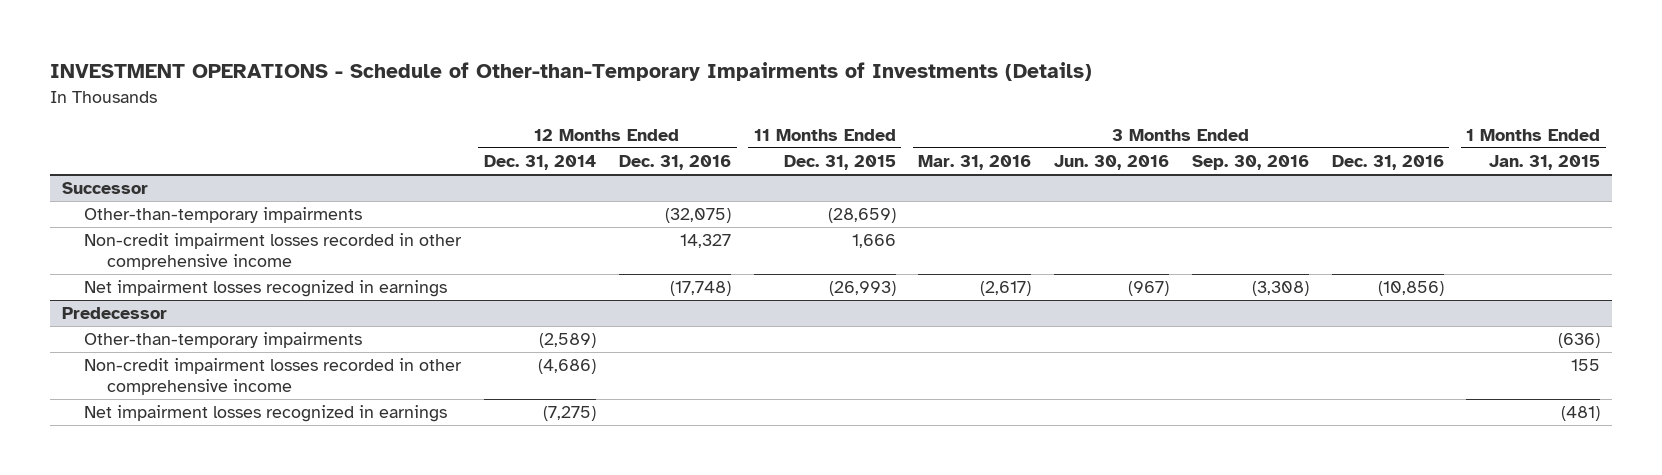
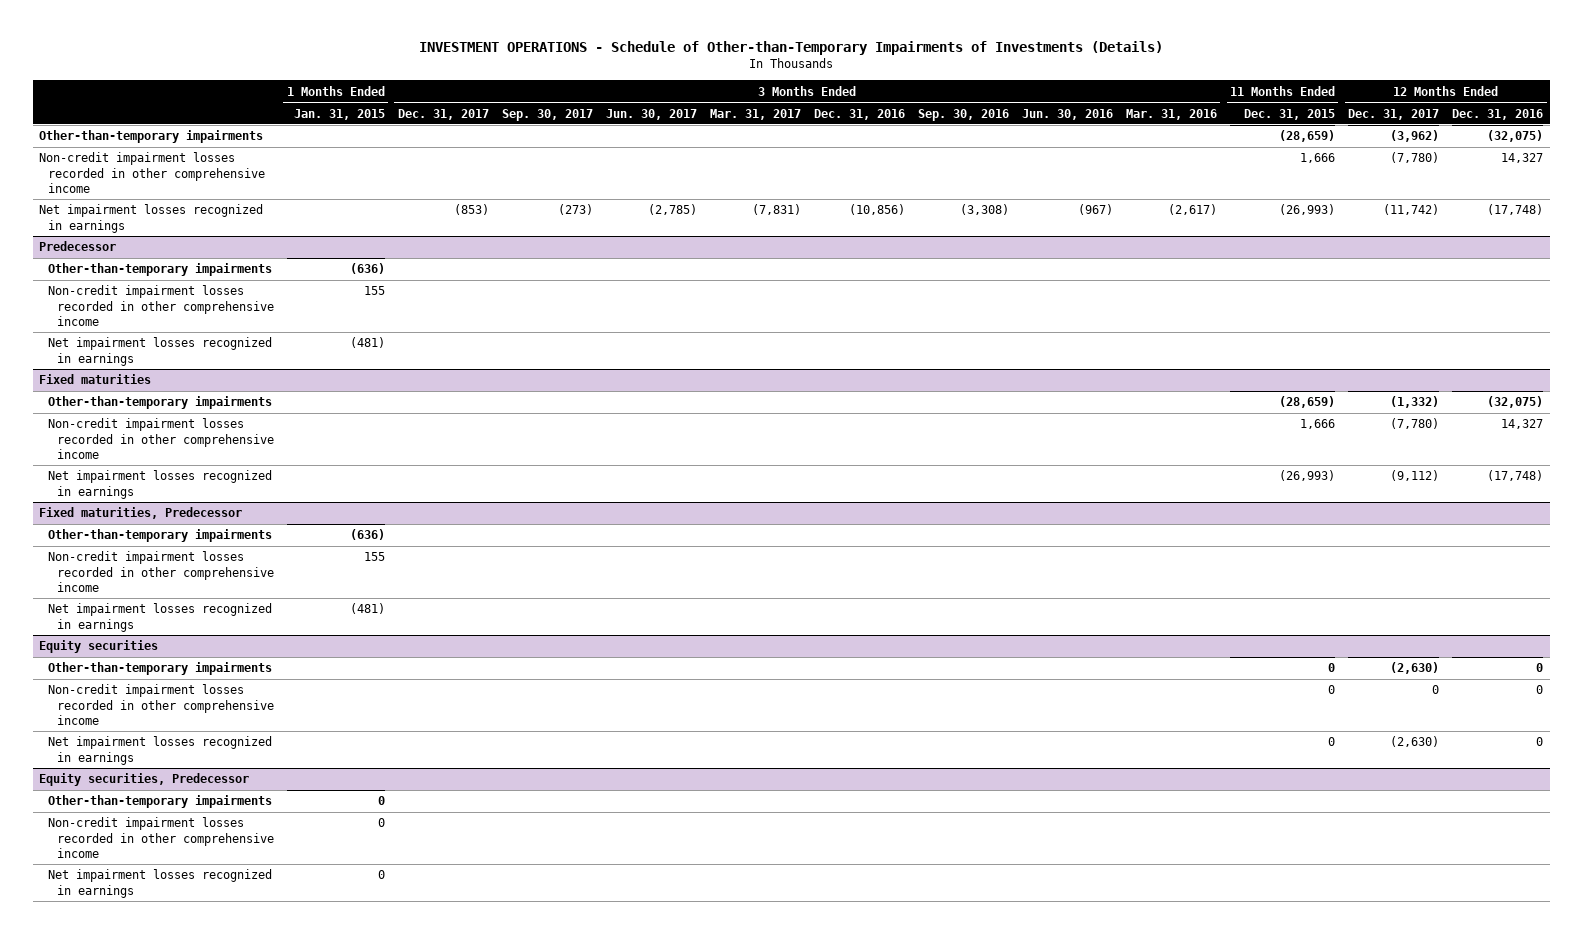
[484,154,597,170] Dec. 31, 2014 -> none
none -> [397,108,489,120] Dec. 31, 2017
none -> [501,108,593,121] Sep. 30, 2017
none -> [605,108,697,120] Jun. 30, 2017
none -> [709,108,801,120] Mar. 31, 2017
none -> [1348,108,1440,120] Dec. 31, 2017
[61,182,148,195] Successor -> none
none -> [39,374,152,385] Fixed maturities
none -> [47,396,272,410] Other-than-temporary impairments
none -> [47,418,274,459] Non-credit impairment losses recorded in other comprehensive income
none -> [47,470,272,499] Net impairment losses recognized in earnings
none -> [39,507,243,520] Fixed maturities, Predecessor
none -> [47,529,272,543] Other-than-temporary impairments
none -> [47,551,274,592] Non-credit impairment losses recorded in other comprehensive income
none -> [47,603,272,632] Net impairment losses recognized in earnings
none -> [39,640,159,654] Equity securities
none -> [47,662,272,676] Other-than-temporary impairments
none -> [47,684,274,725] Non-credit impairment losses recorded in other comprehensive income
none -> [47,736,272,765] Net impairment losses recognized in earnings
none -> [39,773,250,787] Equity securities, Predecessor
none -> [47,795,272,809] Other-than-temporary impairments
none -> [47,817,274,858] Non-credit impairment losses recorded in other comprehensive income
none -> [47,869,272,898] Net impairment losses recognized in earnings

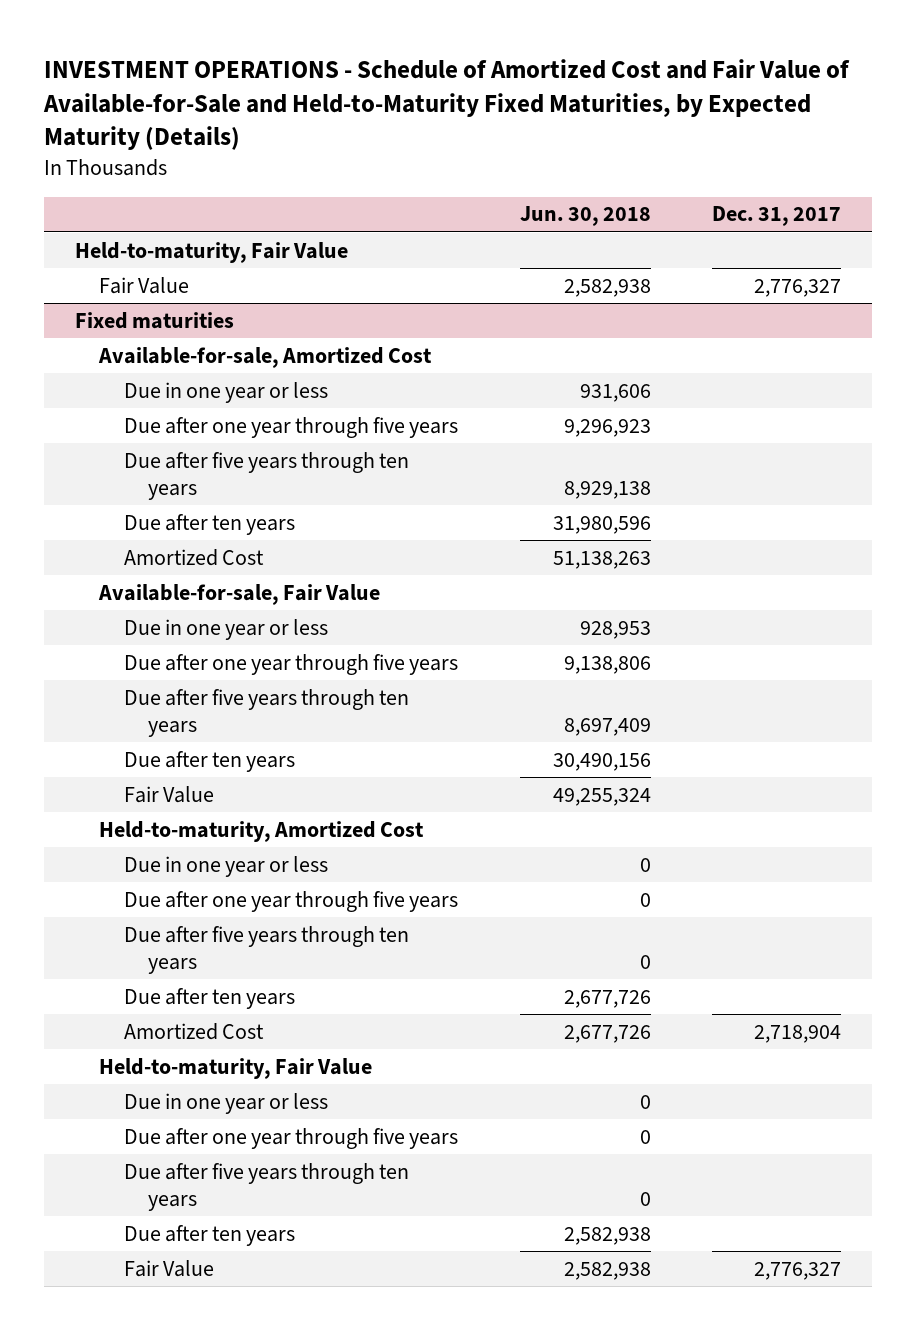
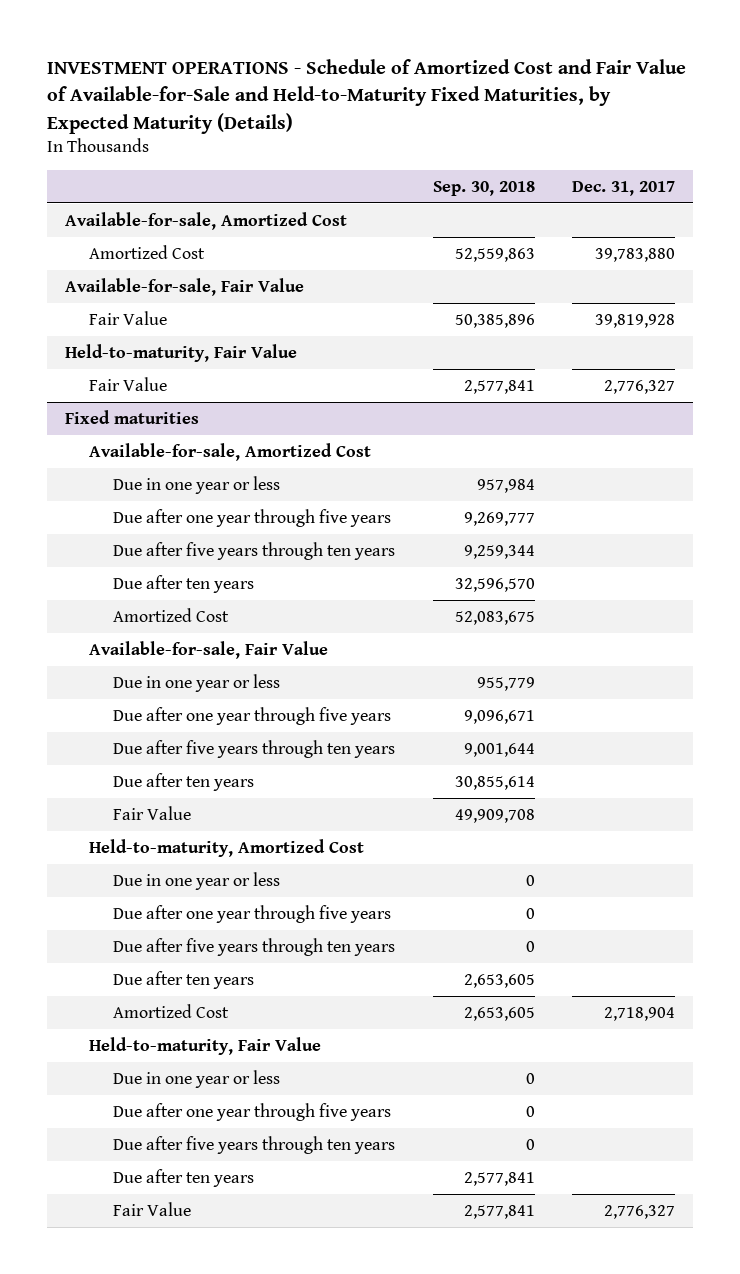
[519,206,651,227] Jun. 30, 2018 -> none
none -> [432,180,535,196] Sep. 30, 2018
none -> [65,211,348,230] Available-for-sale, Amortized Cost
none -> [89,244,206,259] Amortized Cost
none -> [65,277,305,296] Available-for-sale, Fair Value
none -> [89,310,168,325] Fair Value

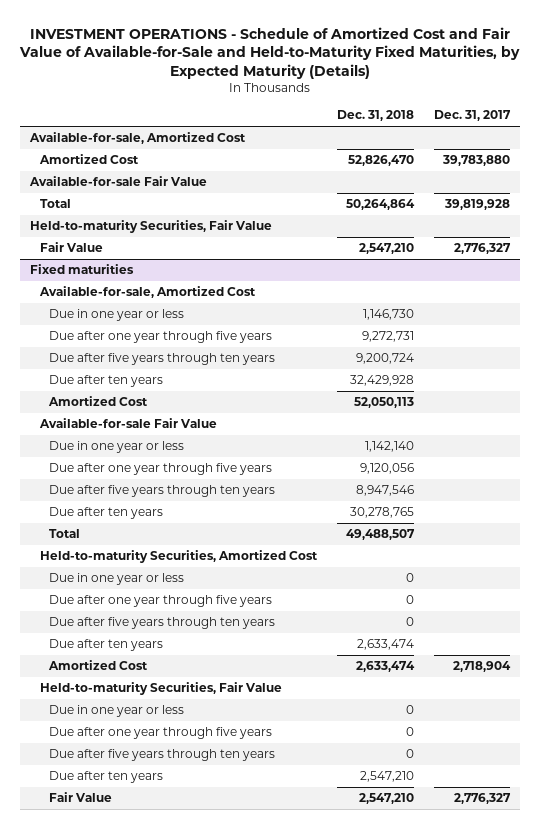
[432,180,535,196] Sep. 30, 2018 -> none
none -> [336,110,414,122] Dec. 31, 2018
[65,277,305,296] Available-for-sale, Fair Value -> [29,176,208,187] Available-for-sale Fair Value
[89,310,168,325] Fair Value -> [39,199,71,209] Total
[65,343,298,362] Held-to-maturity, Fair Value -> [30,220,273,234] Held-to-maturity Securities, Fair Value
[89,640,329,659] Available-for-sale, Fair Value -> [38,418,217,429] Available-for-sale Fair Value
[113,805,192,820] Fair Value -> [49,529,81,539] Total
[89,838,365,857] Held-to-maturity, Amortized Cost -> [39,550,318,564] Held-to-maturity Securities, Amortized Cost
[89,1036,322,1055] Held-to-maturity, Fair Value -> [39,682,282,696] Held-to-maturity Securities, Fair Value

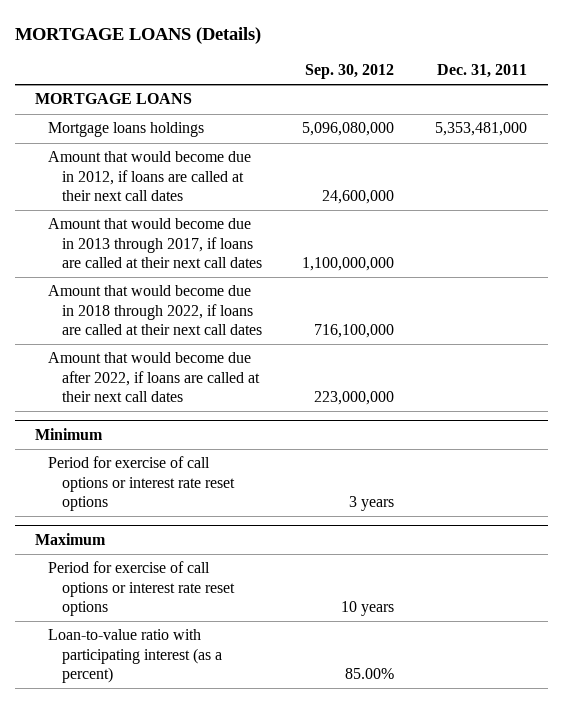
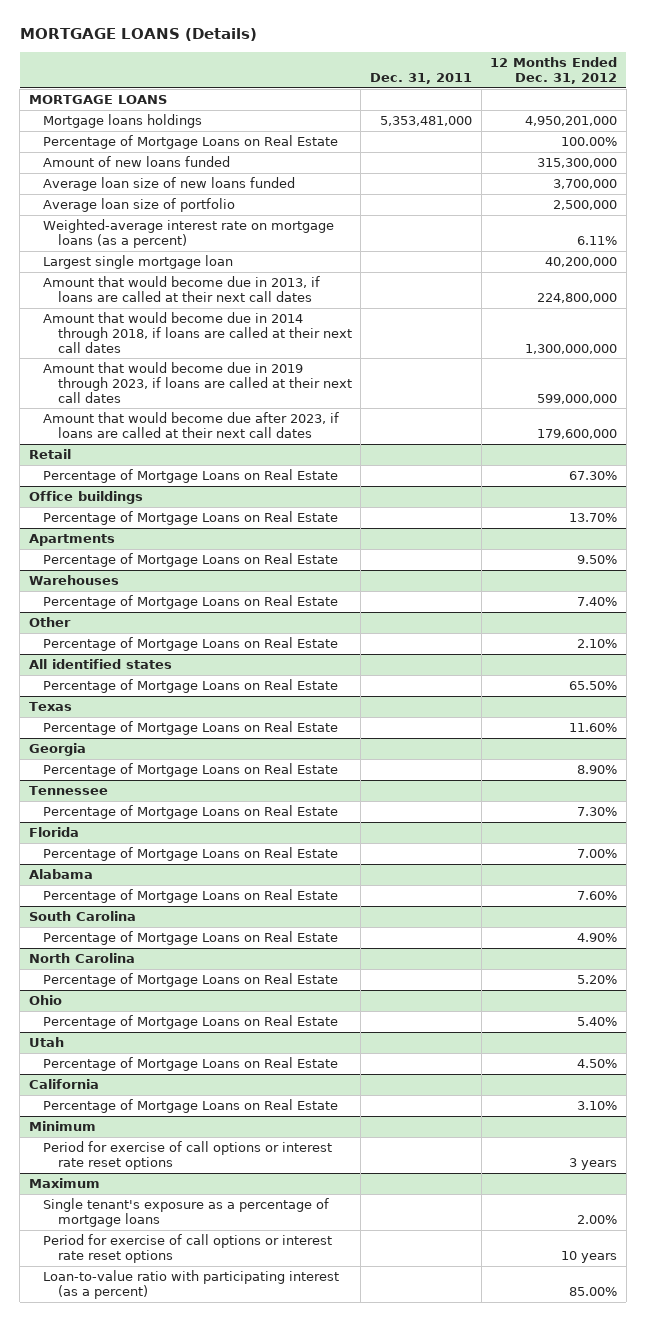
[305,64,395,80] Sep. 30, 2012 -> none
none -> [490,57,618,84] 12 Months Ended Dec. 31, 2012
none -> [43,134,339,149] Percentage of Mortgage Loans on Real Estate
none -> [43,155,231,167] Amount of new loans funded
none -> [43,176,296,191] Average loan size of new loans funded
none -> [43,197,236,212] Average loan size of portfolio
none -> [43,218,335,248] Weighted-average interest rate on mortgage loans (as a percent)
none -> [43,254,234,269] Largest single mortgage loan
[48,151,252,202] Amount that would become due in 2012, if loans are called at their next call dates -> [43,275,321,302] Amount that would become due in 2013, if loans are called at their next call dates
[48,218,262,269] Amount that would become due in 2013 through 2017, if loans are called at their next call dates -> [43,311,352,353] Amount that would become due in 2014 through 2018, if loans are called at their next call dates
[48,285,262,336] Amount that would become due in 2018 through 2022, if loans are called at their next call dates -> [43,361,352,403] Amount that would become due in 2019 through 2023, if loans are called at their next call dates
[48,352,260,403] Amount that would become due after 2022, if loans are called at their next call dates -> [43,411,340,438] Amount that would become due after 2023, if loans are called at their next call dates
none -> [28,448,71,459] Retail
none -> [43,468,339,483] Percentage of Mortgage Loans on Real Estate
none -> [28,490,143,504] Office buildings
none -> [43,510,339,525] Percentage of Mortgage Loans on Real Estate
none -> [28,533,115,546] Apartments
none -> [43,552,339,567] Percentage of Mortgage Loans on Real Estate
none -> [28,574,119,585] Warehouses
none -> [43,594,339,609] Percentage of Mortgage Loans on Real Estate
none -> [28,616,71,627] Other
none -> [43,636,339,651] Percentage of Mortgage Loans on Real Estate
none -> [28,658,172,669] All identified states
none -> [43,678,339,693] Percentage of Mortgage Loans on Real Estate
none -> [28,701,72,711] Texas
none -> [43,720,339,735] Percentage of Mortgage Loans on Real Estate
none -> [28,742,86,756] Georgia
none -> [43,762,339,777] Percentage of Mortgage Loans on Real Estate
none -> [28,785,108,795] Tennessee
none -> [43,804,339,819] Percentage of Mortgage Loans on Real Estate
none -> [28,826,79,837] Florida
none -> [43,846,339,861] Percentage of Mortgage Loans on Real Estate
none -> [28,868,93,879] Alabama
none -> [43,888,339,903] Percentage of Mortgage Loans on Real Estate
none -> [28,910,136,921] South Carolina
none -> [43,930,339,945] Percentage of Mortgage Loans on Real Estate
none -> [28,952,135,963] North Carolina
none -> [43,972,339,987] Percentage of Mortgage Loans on Real Estate
none -> [28,994,62,1005] Ohio
none -> [43,1014,339,1029] Percentage of Mortgage Loans on Real Estate
none -> [28,1036,64,1047] Utah
none -> [43,1056,339,1071] Percentage of Mortgage Loans on Real Estate
none -> [28,1078,99,1089] California
none -> [43,1098,339,1113] Percentage of Mortgage Loans on Real Estate
none -> [43,1197,330,1227] Single tenant's exposure as a percentage of mortgage loans

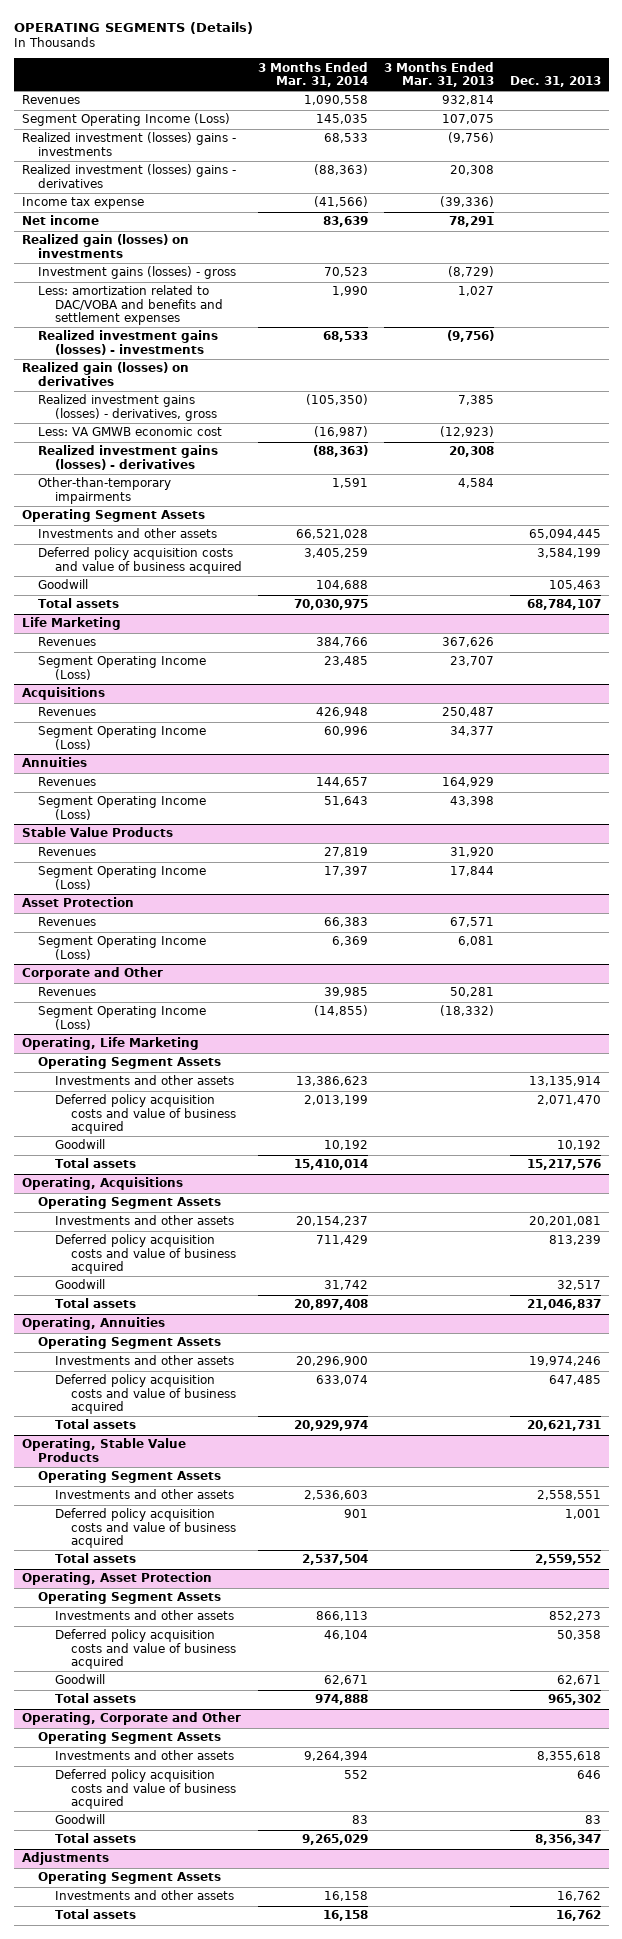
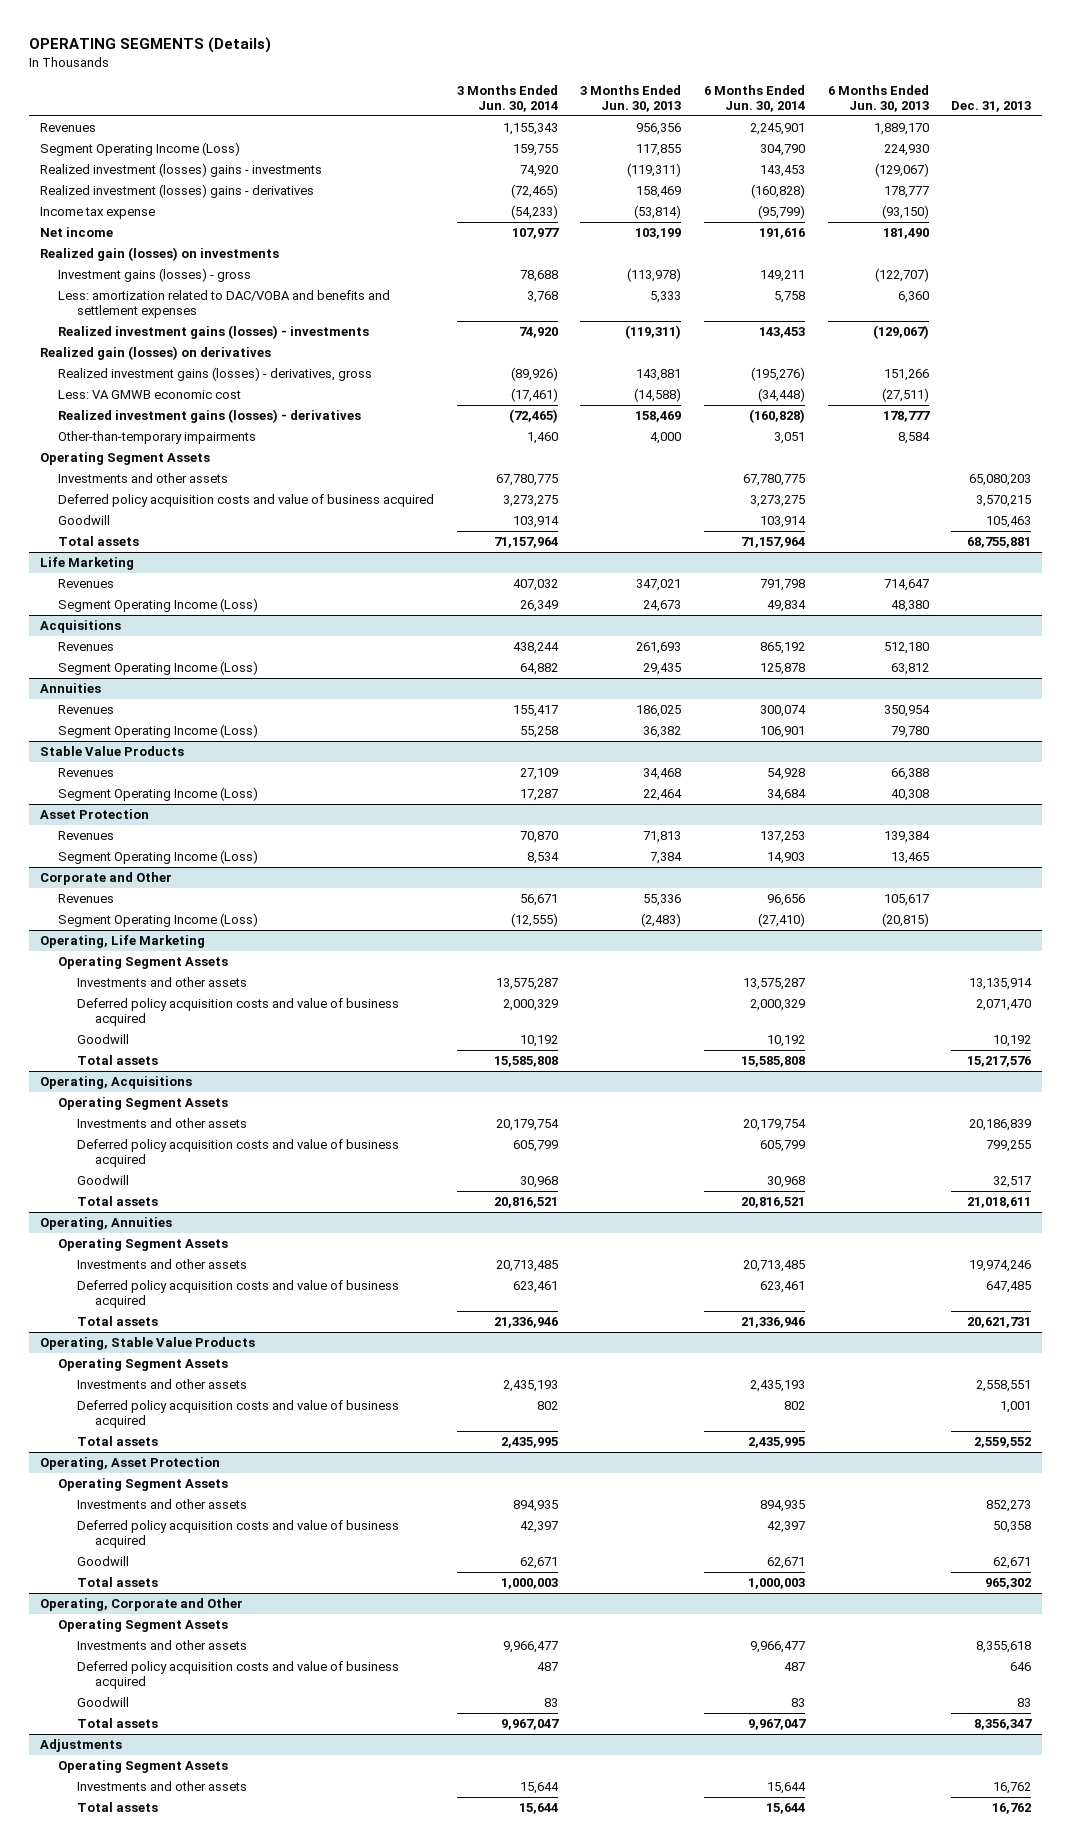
[257,61,368,88] 3 Months Ended Mar. 31, 2014 -> none
[383,61,494,88] 3 Months Ended Mar. 31, 2013 -> none
none -> [456,84,558,113] 3 Months Ended Jun. 30, 2014
none -> [580,84,682,113] 3 Months Ended Jun. 30, 2013
none -> [704,84,806,113] 6 Months Ended Jun. 30, 2014
none -> [827,84,929,113] 6 Months Ended Jun. 30, 2013
[528,529,601,540] 65,094,445 -> [969,474,1032,487] 65,080,203
[536,548,601,559] 3,584,199 -> [976,495,1032,508] 3,570,215
[526,599,601,611] 68,784,107 -> [967,537,1032,549] 68,755,881
[528,1216,601,1227] 20,201,081 -> [969,1119,1032,1132] 20,186,839
[548,1235,601,1246] 813,239 -> [986,1140,1032,1153] 799,255
[526,1299,601,1311] 21,046,837 -> [967,1197,1032,1209] 21,018,611

